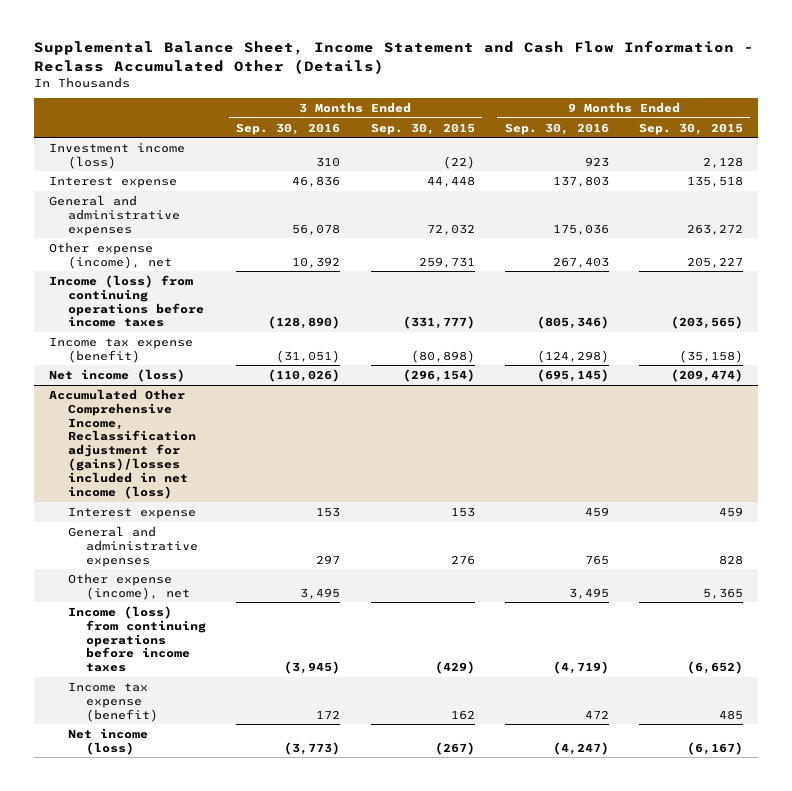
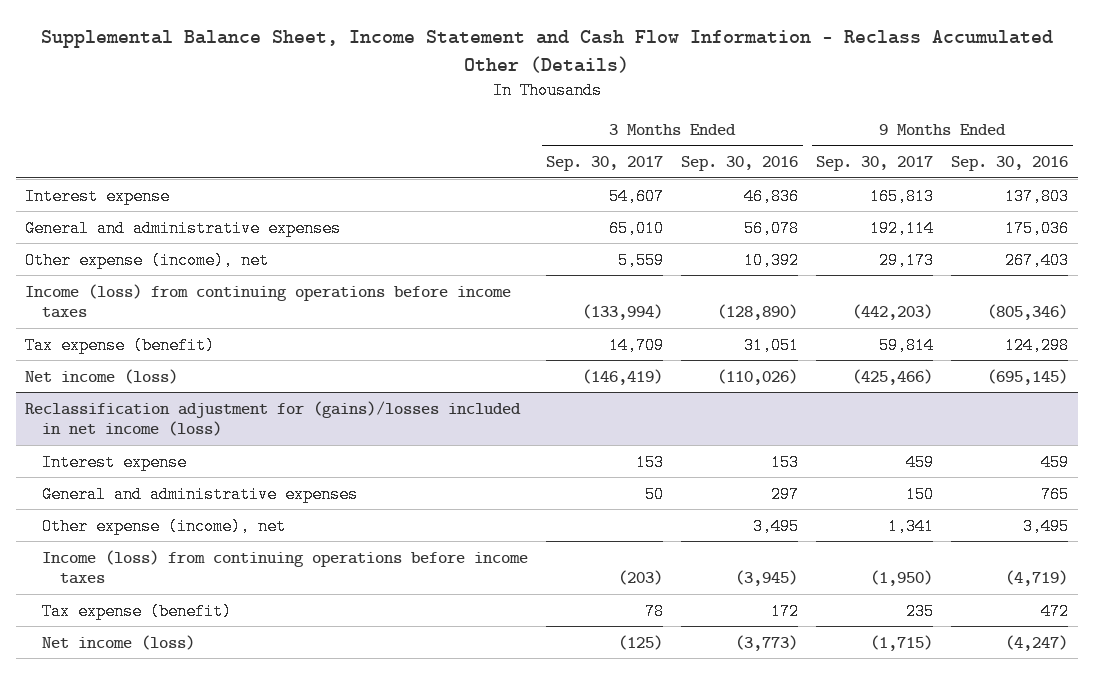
[370,122,475,135] Sep. 30, 2015 -> none
[638,122,743,135] Sep. 30, 2015 -> none
none -> [546,156,664,172] Sep. 30, 2017
none -> [816,156,934,172] Sep. 30, 2017
[49,142,186,169] Investment income (loss) -> none
[49,336,194,363] Income tax expense (benefit) -> [24,336,215,354] Tax expense (benefit)
[276,349,341,363] (31,051) -> [744,336,800,354] 31,051
[536,349,609,363] (124,298) -> [1005,336,1070,354] 124,298
[49,388,196,499] Accumulated Other Comprehensive Income, Reclassification adjustment for (gains)/losses included in net income (loss) -> [24,400,521,437] Reclassification adjustment for (gains)/losses included in net income (loss)
[67,681,159,722] Income tax expense (benefit) -> [42,602,233,620] Tax expense (benefit)

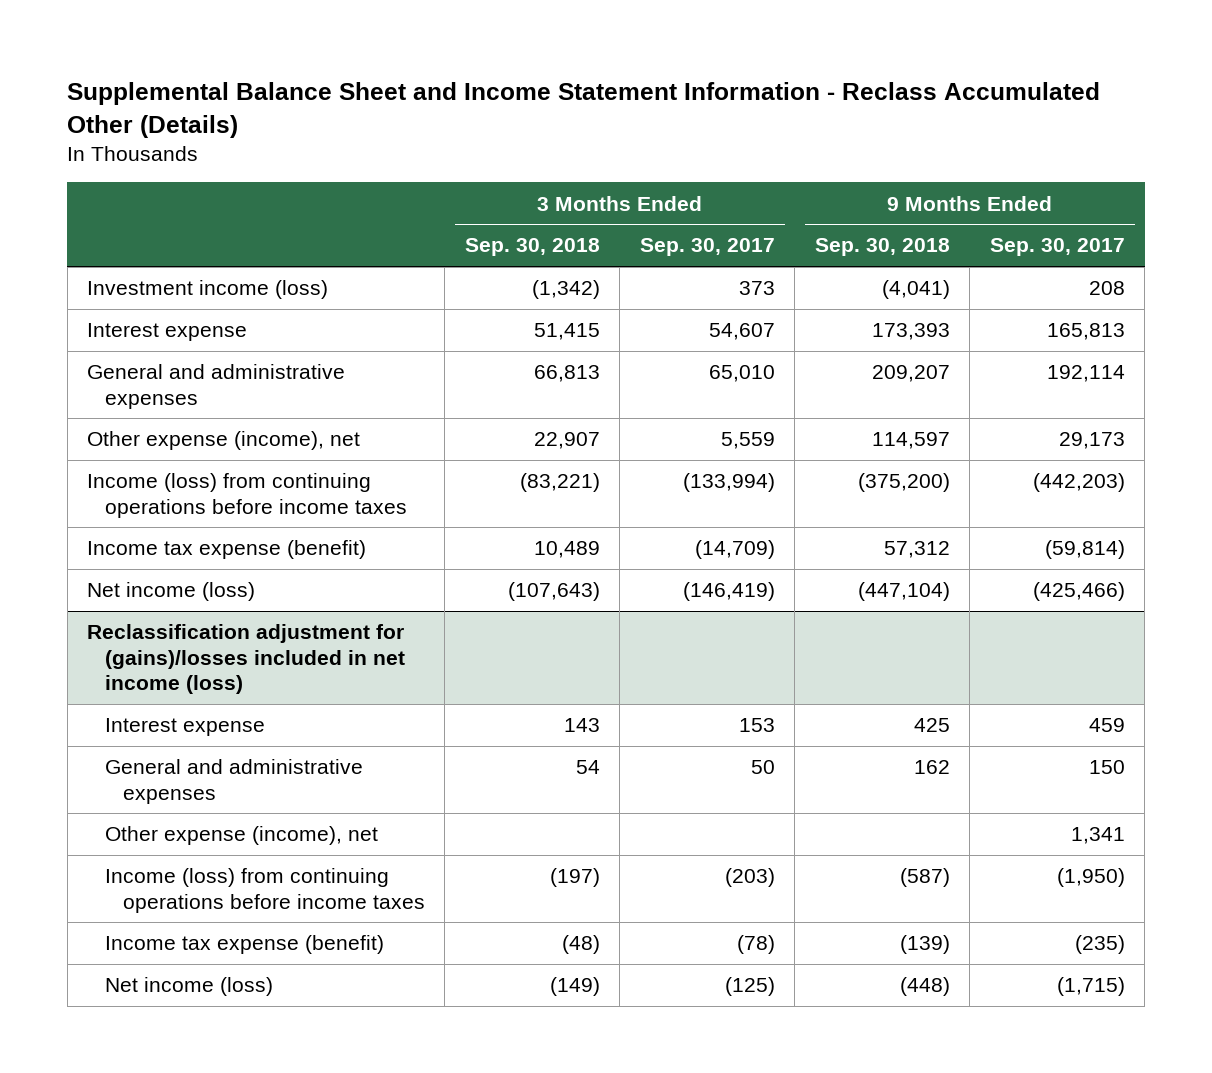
[40,30,1053,74] Supplemental Balance Sheet, Income Statement and Cash Flow Information - Reclass Accumulated Other (Details) -> [67,81,1101,138] Supplemental Balance Sheet and Income Statement Information - Reclass Accumulated Other (Details)
[681,156,799,172] Sep. 30, 2016 -> none
[951,156,1069,172] Sep. 30, 2016 -> none
none -> [464,238,600,257] Sep. 30, 2018
none -> [814,238,950,257] Sep. 30, 2018
none -> [87,280,329,300] Investment income (loss)
[24,336,215,354] Tax expense (benefit) -> [87,540,367,560] Income tax expense (benefit)
[609,336,665,354] 14,709 -> [694,540,775,560] (14,709)
[879,336,935,354] 59,814 -> [1044,540,1125,560] (59,814)
[42,602,233,620] Tax expense (benefit) -> [104,935,384,955] Income tax expense (benefit)
[645,602,665,620] 78 -> [736,935,775,955] (78)
[906,602,935,620] 235 -> [1074,935,1125,955] (235)

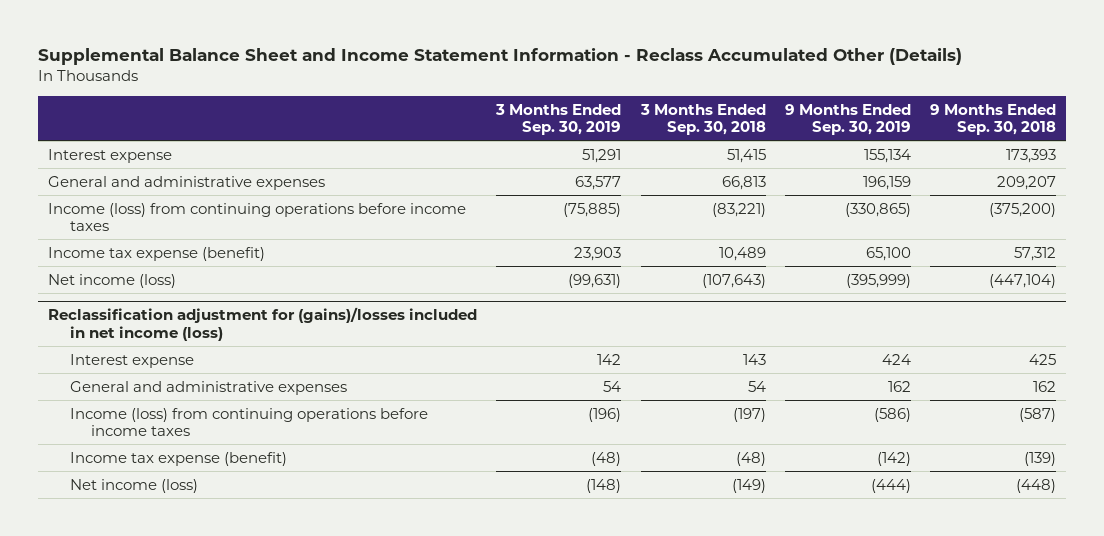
[639,238,775,257] Sep. 30, 2017 -> none
[989,238,1125,257] Sep. 30, 2017 -> none
none -> [495,103,622,135] 3 Months Ended Sep. 30, 2019
none -> [785,103,912,135] 9 Months Ended Sep. 30, 2019
[87,280,329,300] Investment income (loss) -> none
[87,431,361,451] Other expense (income), net -> none
[104,826,378,846] Other expense (income), net -> none

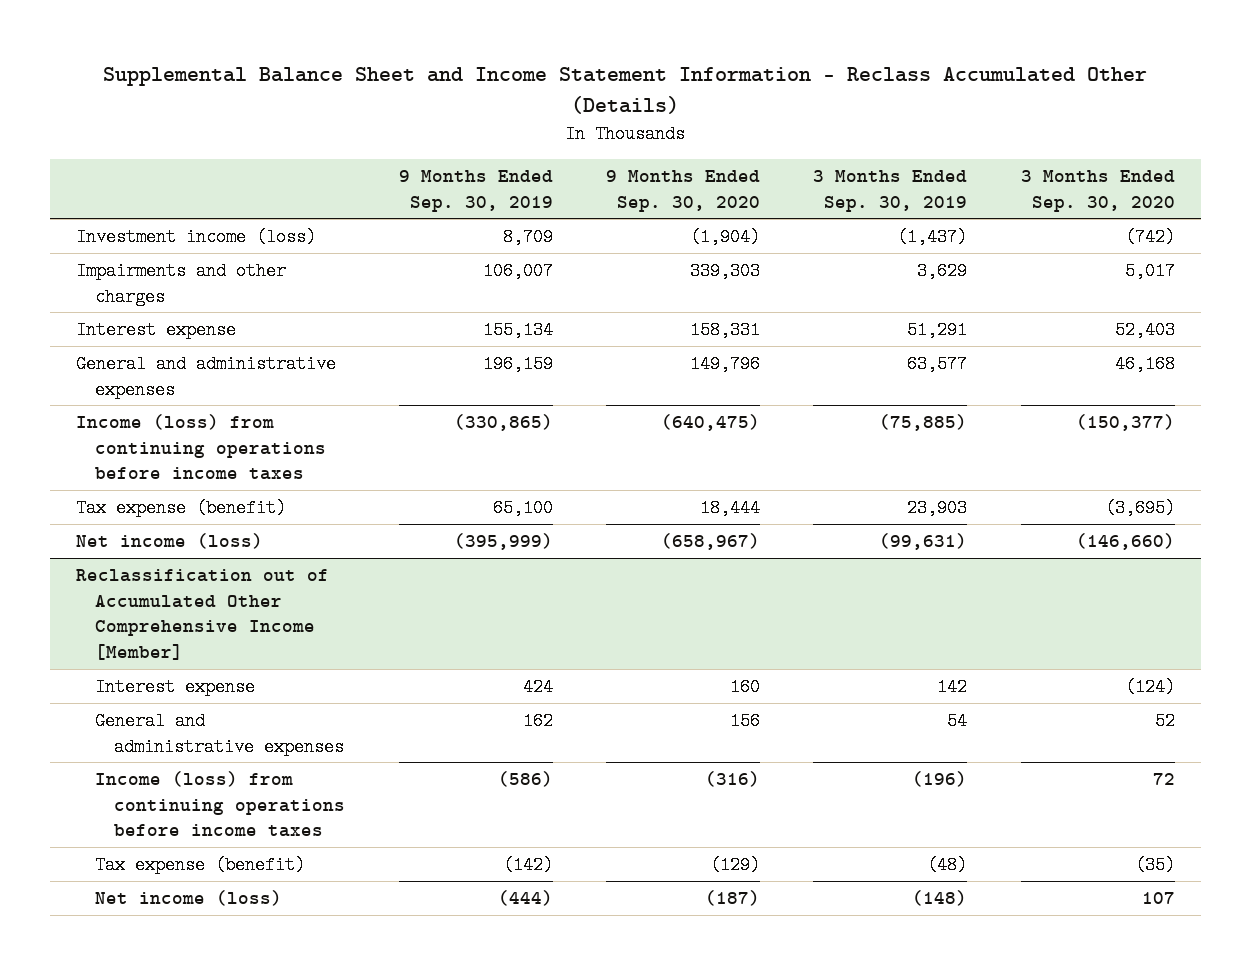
[639,103,766,135] 3 Months Ended Sep. 30, 2018 -> none
[930,103,1057,135] 9 Months Ended Sep. 30, 2018 -> none
none -> [605,169,760,212] 9 Months Ended Sep. 30, 2020
none -> [1020,169,1175,212] 3 Months Ended Sep. 30, 2020
none -> [76,228,317,247] Investment income (loss)
none -> [76,262,287,306] Impairments and other charges
[47,246,265,261] Income tax expense (benefit) -> [76,499,287,518] Tax expense (benefit)
[47,307,477,341] Reclassification adjustment for (gains)/losses included in net income (loss) -> [76,569,330,660] Reclassification out of Accumulated Other Comprehensive Income [Member]
[69,451,287,466] Income tax expense (benefit) -> [95,856,306,875] Tax expense (benefit)

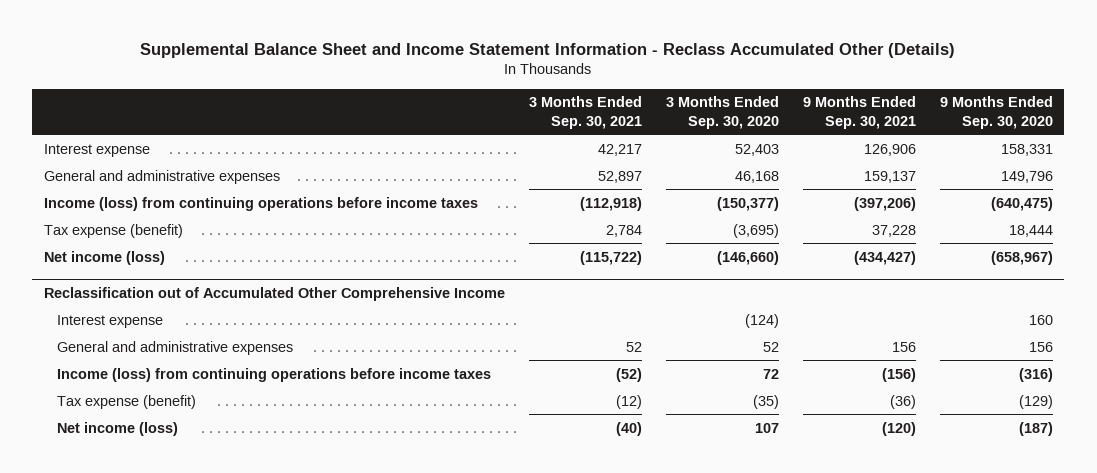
[398,169,553,212] 9 Months Ended Sep. 30, 2019 -> none
[813,169,968,212] 3 Months Ended Sep. 30, 2019 -> none
none -> [529,96,643,129] 3 Months Ended Sep. 30, 2021
none -> [802,96,916,129] 9 Months Ended Sep. 30, 2021
[76,228,317,247] Investment income (loss) -> none
[76,262,287,306] Impairments and other charges -> none
[76,569,330,660] Reclassification out of Accumulated Other Comprehensive Income [Member] -> [44,286,506,301] Reclassification out of Accumulated Other Comprehensive Income

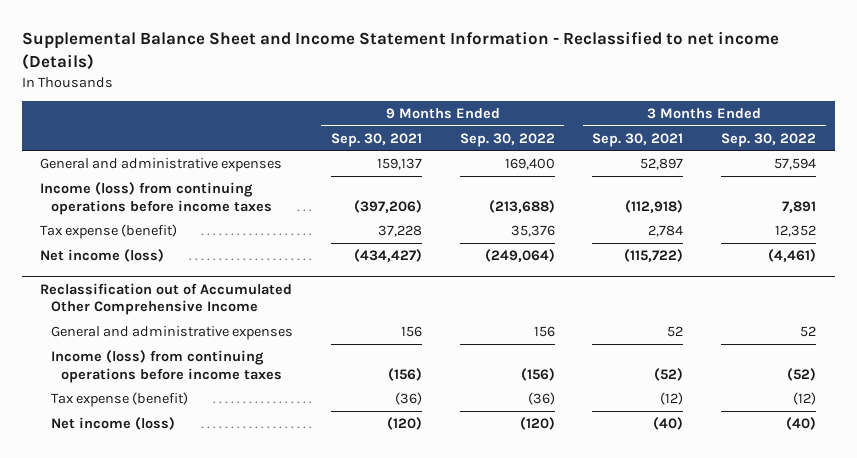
[140,42,956,58] Supplemental Balance Sheet and Income Statement Information - Reclass Accumulated Other (Details) -> [21,31,779,70] Supplemental Balance Sheet and Income Statement Information - Reclassified to net income (Details)
[665,96,779,129] 3 Months Ended Sep. 30, 2020 -> none
[939,96,1053,129] 9 Months Ended Sep. 30, 2020 -> none
none -> [459,132,555,147] Sep. 30, 2022
none -> [721,132,817,147] Sep. 30, 2022
[44,143,151,157] Interest expense -> none
[56,314,163,328] Interest expense -> none

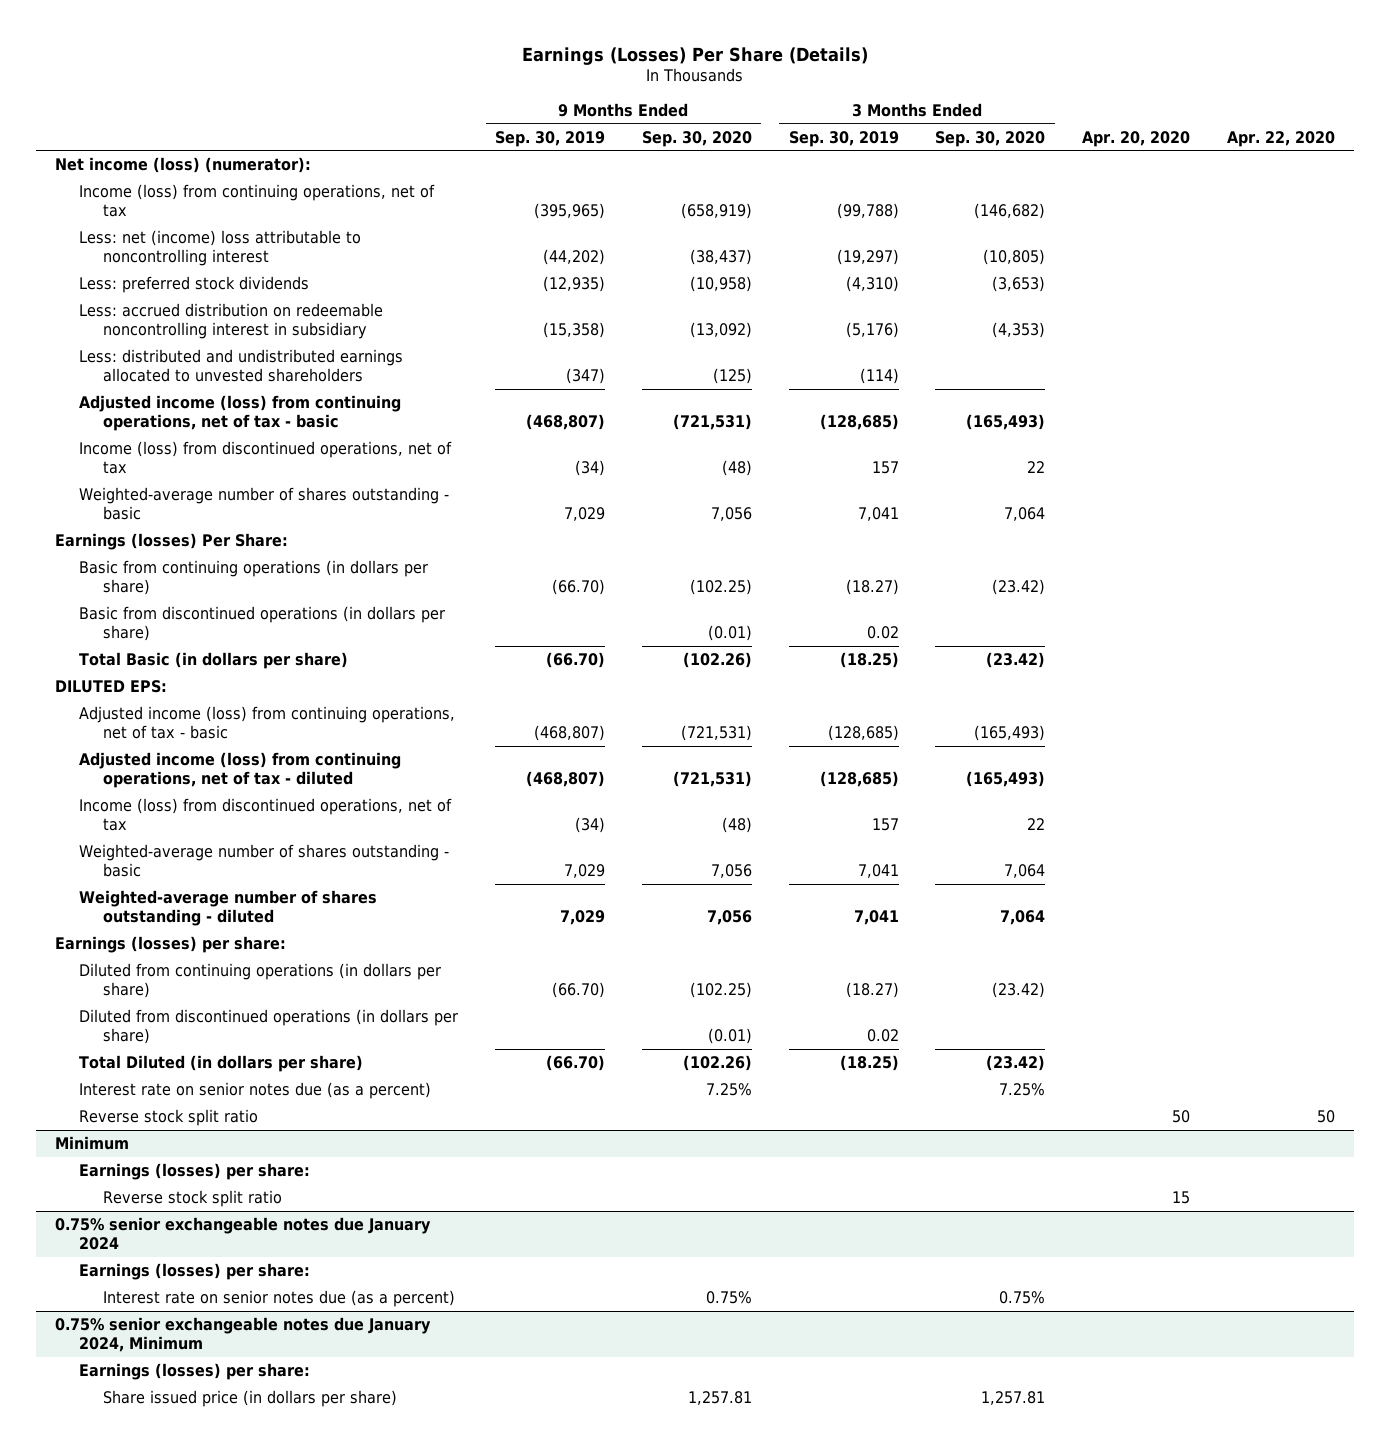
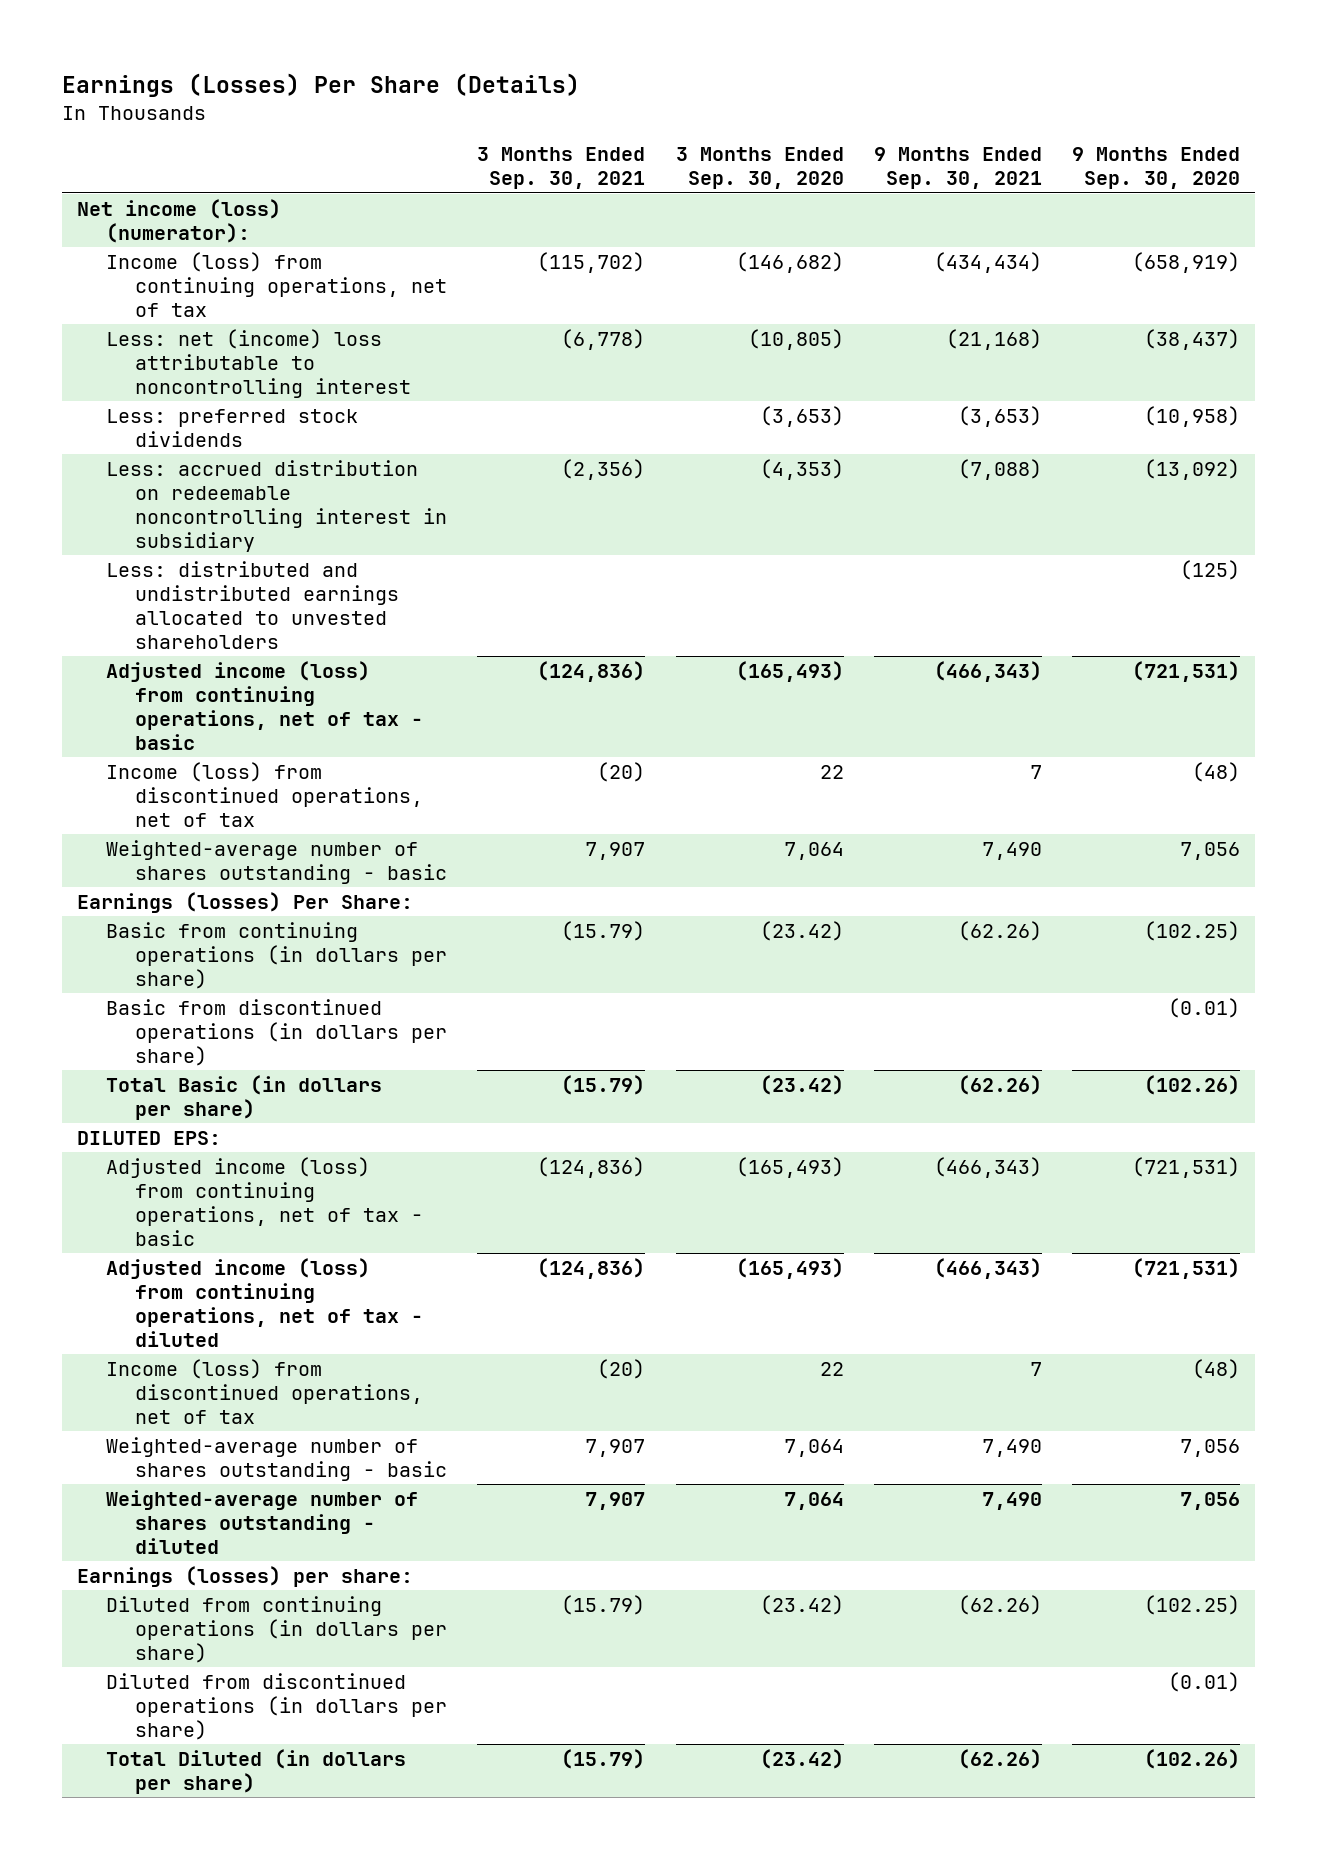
[494,130,605,147] Sep. 30, 2019 -> none
[788,130,899,147] Sep. 30, 2019 -> none
[1082,130,1191,147] Apr. 20, 2020 -> none
[1227,130,1336,147] Apr. 22, 2020 -> none
none -> [477,147,646,190] 3 Months Ended Sep. 30, 2021
none -> [873,147,1042,190] 9 Months Ended Sep. 30, 2021
[79,1081,432,1099] Interest rate on senior notes due (as a percent) -> none
[79,1108,259,1126] Reverse stock split ratio -> none
[54,1135,129,1150] Minimum -> none
[79,1162,311,1180] Earnings (losses) per share: -> none
[103,1189,283,1207] Reverse stock split ratio -> none
[54,1216,431,1251] 0.75% senior exchangeable notes due January 2024 -> none
[79,1262,311,1280] Earnings (losses) per share: -> none
[103,1289,456,1307] Interest rate on senior notes due (as a percent) -> none
[54,1316,431,1353] 0.75% senior exchangeable notes due January 2024, Minimum -> none
[79,1362,311,1380] Earnings (losses) per share: -> none
[103,1389,398,1407] Share issued price (in dollars per share) -> none

